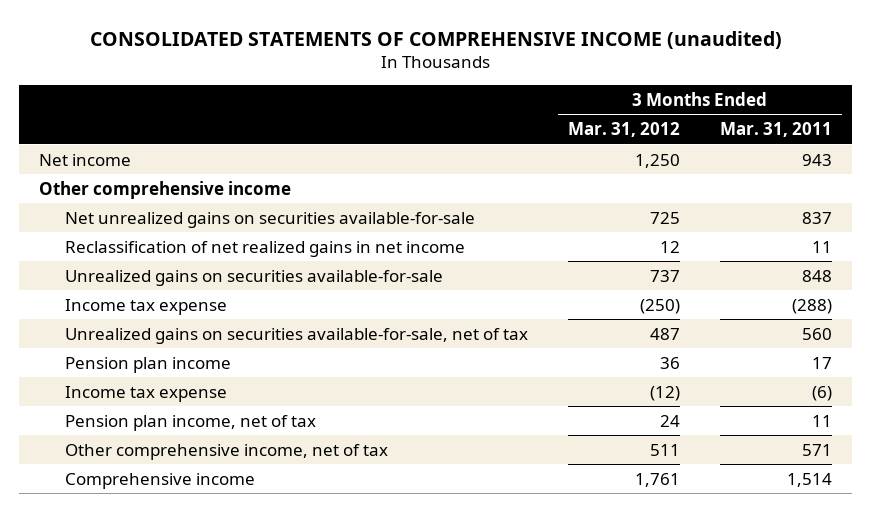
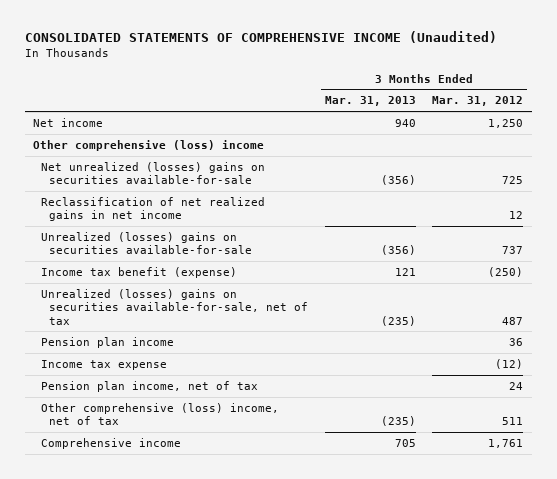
[89,30,782,49] CONSOLIDATED STATEMENTS OF COMPREHENSIVE INCOME (unaudited) -> [25,31,498,44] CONSOLIDATED STATEMENTS OF COMPREHENSIVE INCOME (Unaudited)
[720,122,833,138] Mar. 31, 2011 -> none
none -> [324,96,416,107] Mar. 31, 2013
[39,180,292,199] Other comprehensive income -> [33,139,265,151] Other comprehensive (loss) income
[65,211,476,228] Net unrealized gains on securities available-for-sale -> [41,161,266,185] Net unrealized (losses) gains on securities available-for-sale
[65,269,444,286] Unrealized gains on securities available-for-sale -> [41,231,253,255] Unrealized (losses) gains on securities available-for-sale
[65,298,228,315] Income tax expense -> [41,266,238,278] Income tax benefit (expense)
[65,327,529,344] Unrealized gains on securities available-for-sale, net of tax -> [41,288,309,325] Unrealized (losses) gains on securities available-for-sale, net of tax
[65,443,389,460] Other comprehensive income, net of tax -> [41,402,280,426] Other comprehensive (loss) income, net of tax

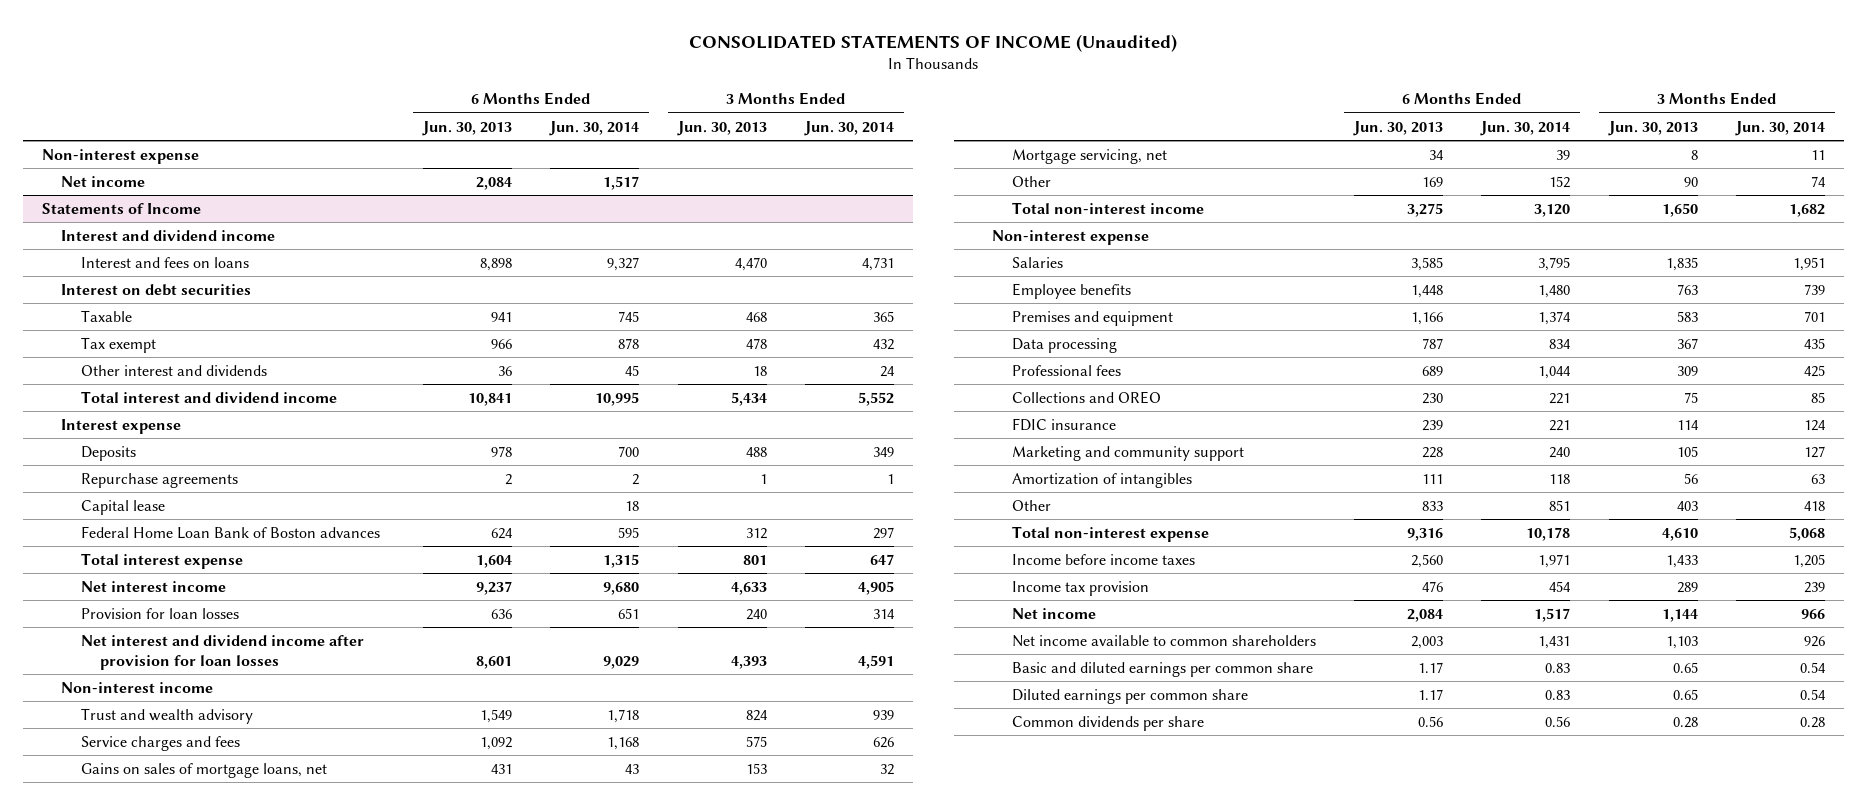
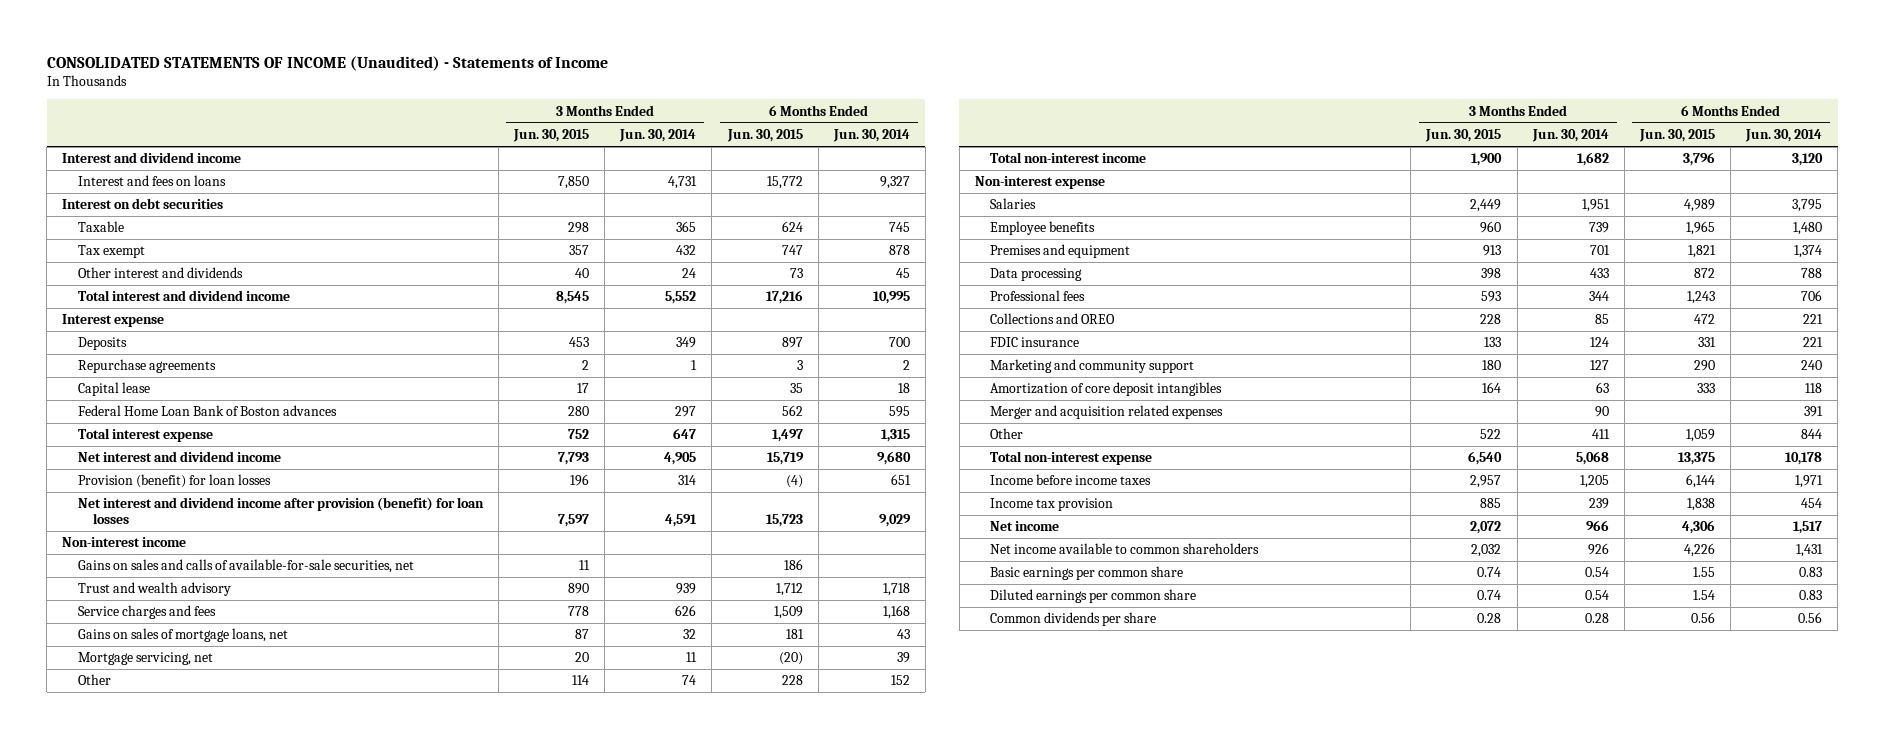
[689,33,1178,52] CONSOLIDATED STATEMENTS OF INCOME (Unaudited) -> [46,55,608,71] CONSOLIDATED STATEMENTS OF INCOME (Unaudited) - Statements of Income
[422,120,513,136] Jun. 30, 2013 -> none
[676,120,767,136] Jun. 30, 2013 -> none
none -> [513,128,590,142] Jun. 30, 2015
none -> [726,128,803,142] Jun. 30, 2015
[41,148,199,164] Non-interest expense -> none
[61,175,146,187] Net income -> none
[41,202,201,214] Statements of Income -> none
[80,580,226,592] Net interest income -> [77,451,281,463] Net interest and dividend income
[80,607,239,619] Provision for loan losses -> [77,474,271,489] Provision (benefit) for loan losses
[80,634,364,670] Net interest and dividend income after provision for loan losses -> [77,497,484,525] Net interest and dividend income after provision (benefit) for loan losses
none -> [77,559,414,574] Gains on sales and calls of available-for-sale securities, net
[1549,338,1572,349] 834 -> [1801,268,1823,279] 788
[1803,337,1825,349] 435 -> [1589,268,1609,279] 433
[1538,365,1572,379] 1,044 -> [1801,290,1823,302] 706
[1803,364,1825,377] 425 -> [1588,291,1609,302] 344
[1011,472,1192,488] Amortization of intangibles -> [990,382,1223,397] Amortization of core deposit intangibles
none -> [990,405,1224,420] Merger and acquisition related expenses
[1549,499,1571,511] 851 -> [1801,429,1823,440] 844
[1803,500,1825,511] 418 -> [1591,429,1610,440] 411
[1011,661,1313,677] Basic and diluted earnings per common share -> [990,566,1184,581] Basic earnings per common share

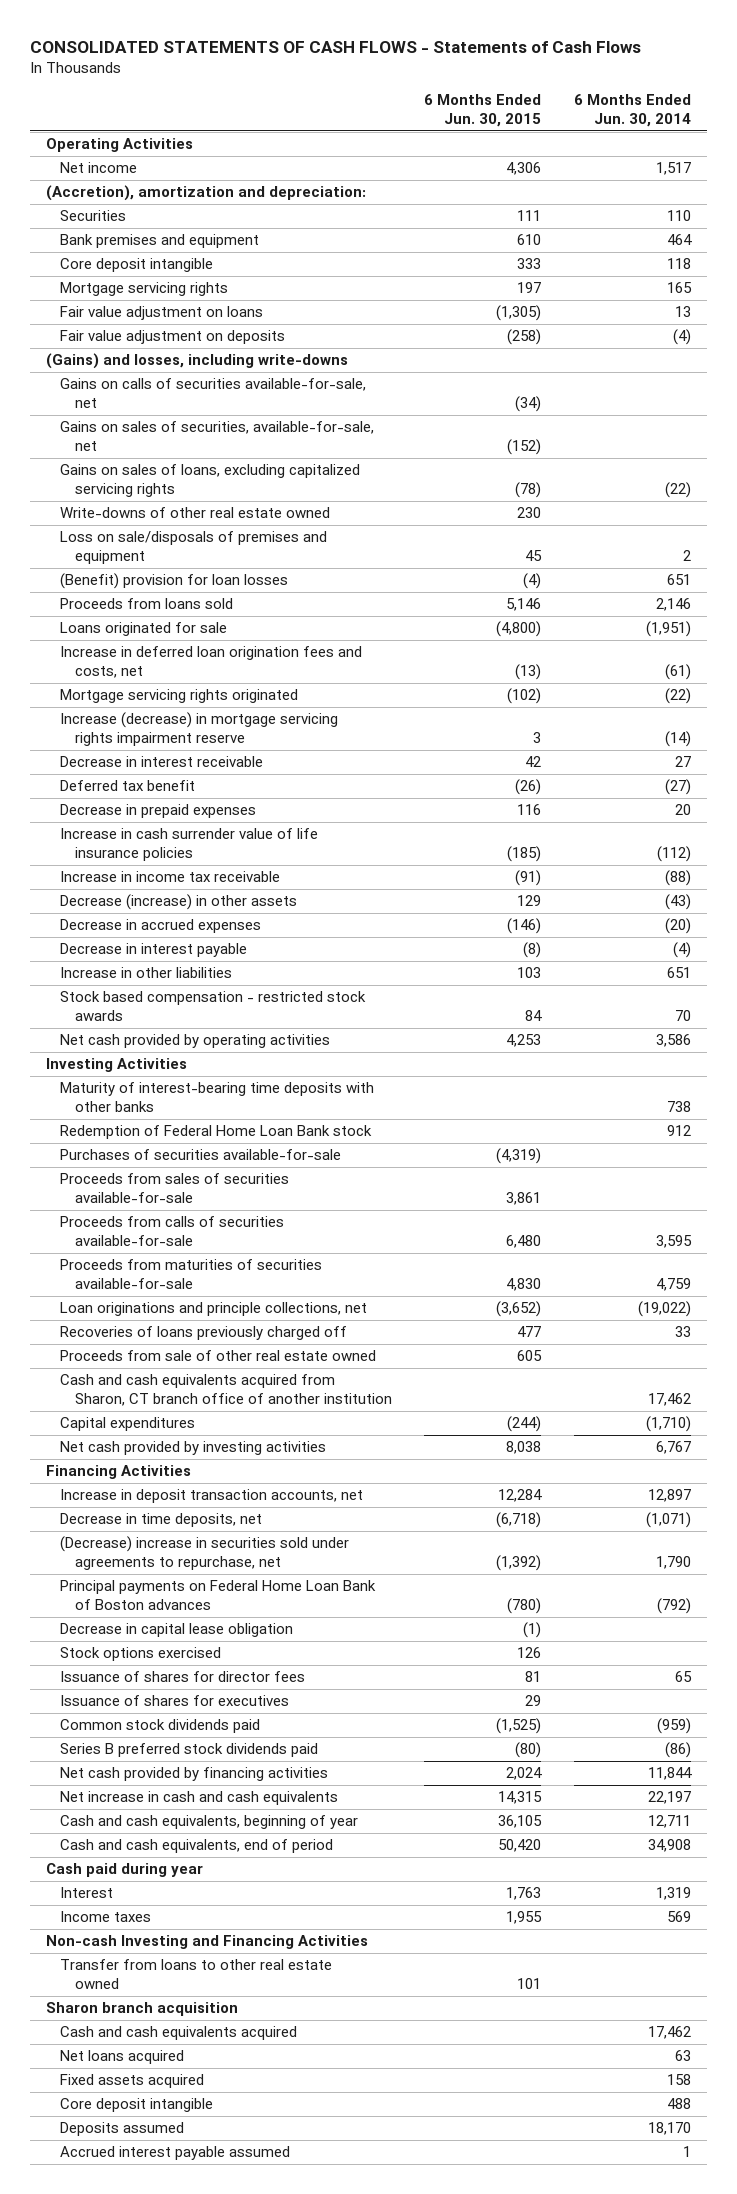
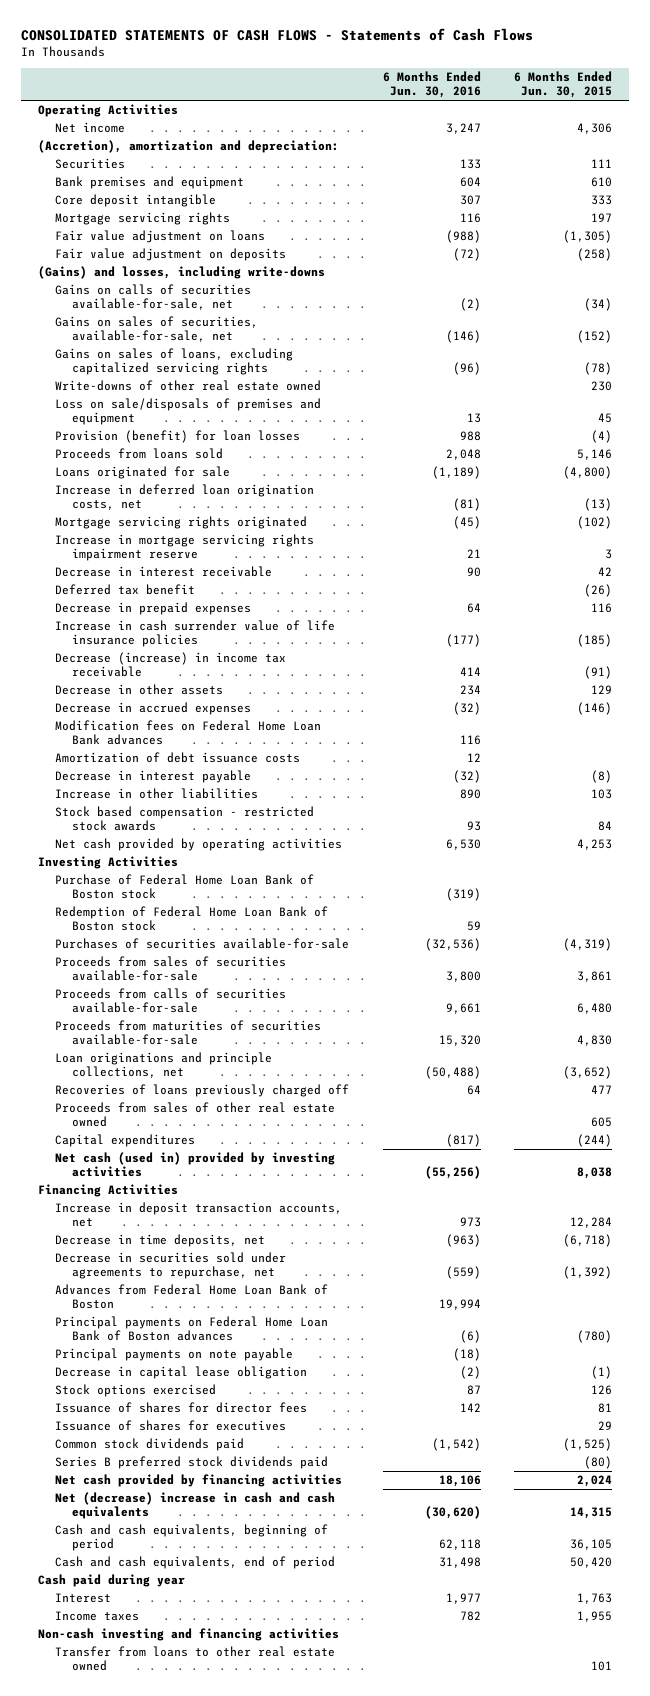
[574,94,692,127] 6 Months Ended Jun. 30, 2014 -> none
none -> [382,71,481,99] 6 Months Ended Jun. 30, 2016
[60,573,289,590] (Benefit) provision for loan losses -> [55,430,301,444] Provision (benefit) for loan losses
[60,646,363,678] Increase in deferred loan origination fees and costs, net -> [55,484,315,511] Increase in deferred loan origination costs, net
[60,712,339,746] Increase (decrease) in mortgage servicing rights impairment reserve -> [55,534,315,562] Increase in mortgage servicing rights impairment reserve
[60,871,281,883] Increase in income tax receivable -> [55,652,287,678] Decrease (increase) in income tax receivable
[60,894,298,911] Decrease (increase) in other assets -> [55,684,224,696] Decrease in other assets
none -> [55,720,322,746] Modification fees on Federal Home Loan Bank advances
none -> [55,752,301,764] Amortization of debt issuance costs
[60,1082,375,1112] Maturity of interest-bearing time deposits with other banks -> none
none -> [55,874,315,900] Purchase of Federal Home Loan Bank of Boston stock
[60,1125,373,1140] Redemption of Federal Home Loan Bank stock -> [55,906,329,932] Redemption of Federal Home Loan Bank of Boston stock
[60,1374,392,1406] Cash and cash equivalents acquired from Sharon, CT branch office of another institution -> none
[60,1350,377,1362] Proceeds from sale of other real estate owned -> [55,1102,336,1128] Proceeds from sales of other real estate owned
[60,1441,327,1456] Net cash provided by investing activities -> [55,1152,336,1178] Net cash (used in) provided by investing activities
[60,1536,350,1570] (Decrease) increase in securities sold under agreements to repurchase, net -> [55,1252,287,1280] Decrease in securities sold under agreements to repurchase, net
none -> [55,1284,329,1310] Advances from Federal Home Loan Bank of Boston
none -> [55,1348,294,1362] Principal payments on note payable
[60,1791,339,1806] Net increase in cash and cash equivalents -> [55,1492,336,1520] Net (decrease) increase in cash and cash equivalents
[60,1815,359,1830] Cash and cash equivalents, beginning of year -> [55,1524,329,1552] Cash and cash equivalents, beginning of period
[46,1935,369,1950] Non-cash Investing and Financing Activities -> [37,1628,339,1642] Non-cash investing and financing activities
[46,2002,239,2017] Sharon branch acquisition -> none
[60,2026,298,2041] Cash and cash equivalents acquired -> none
[60,2050,185,2065] Net loans acquired -> none
[60,2074,205,2089] Fixed assets acquired -> none
[60,2098,214,2113] Core deposit intangible -> none
[60,2122,185,2137] Deposits assumed -> none
[60,2146,291,2161] Accrued interest payable assumed -> none

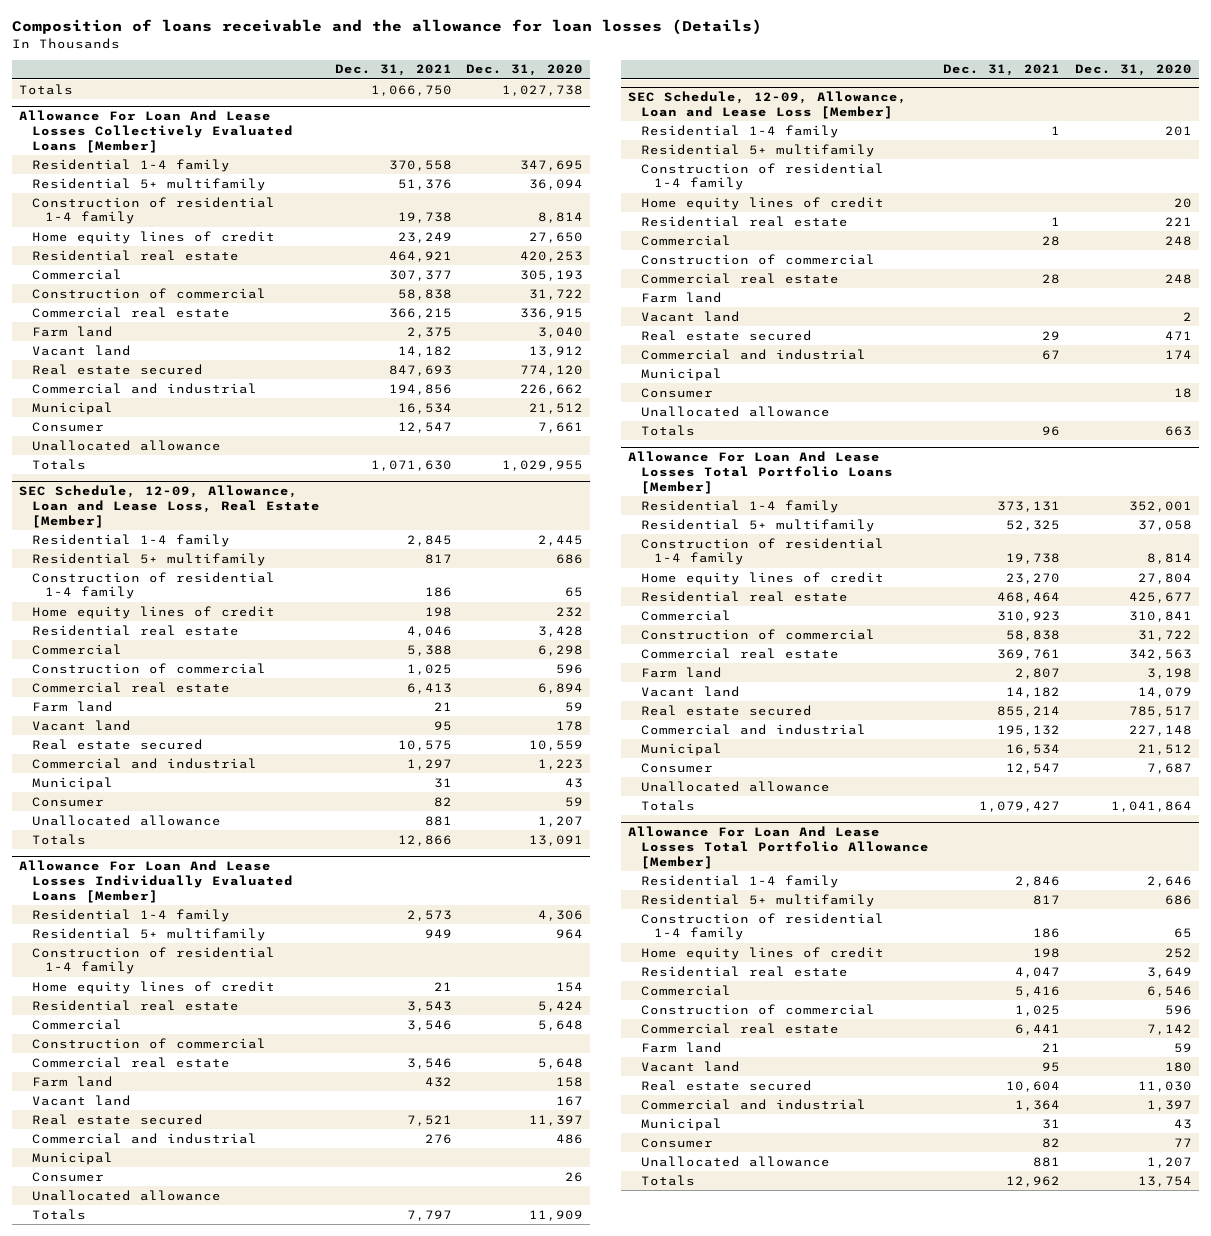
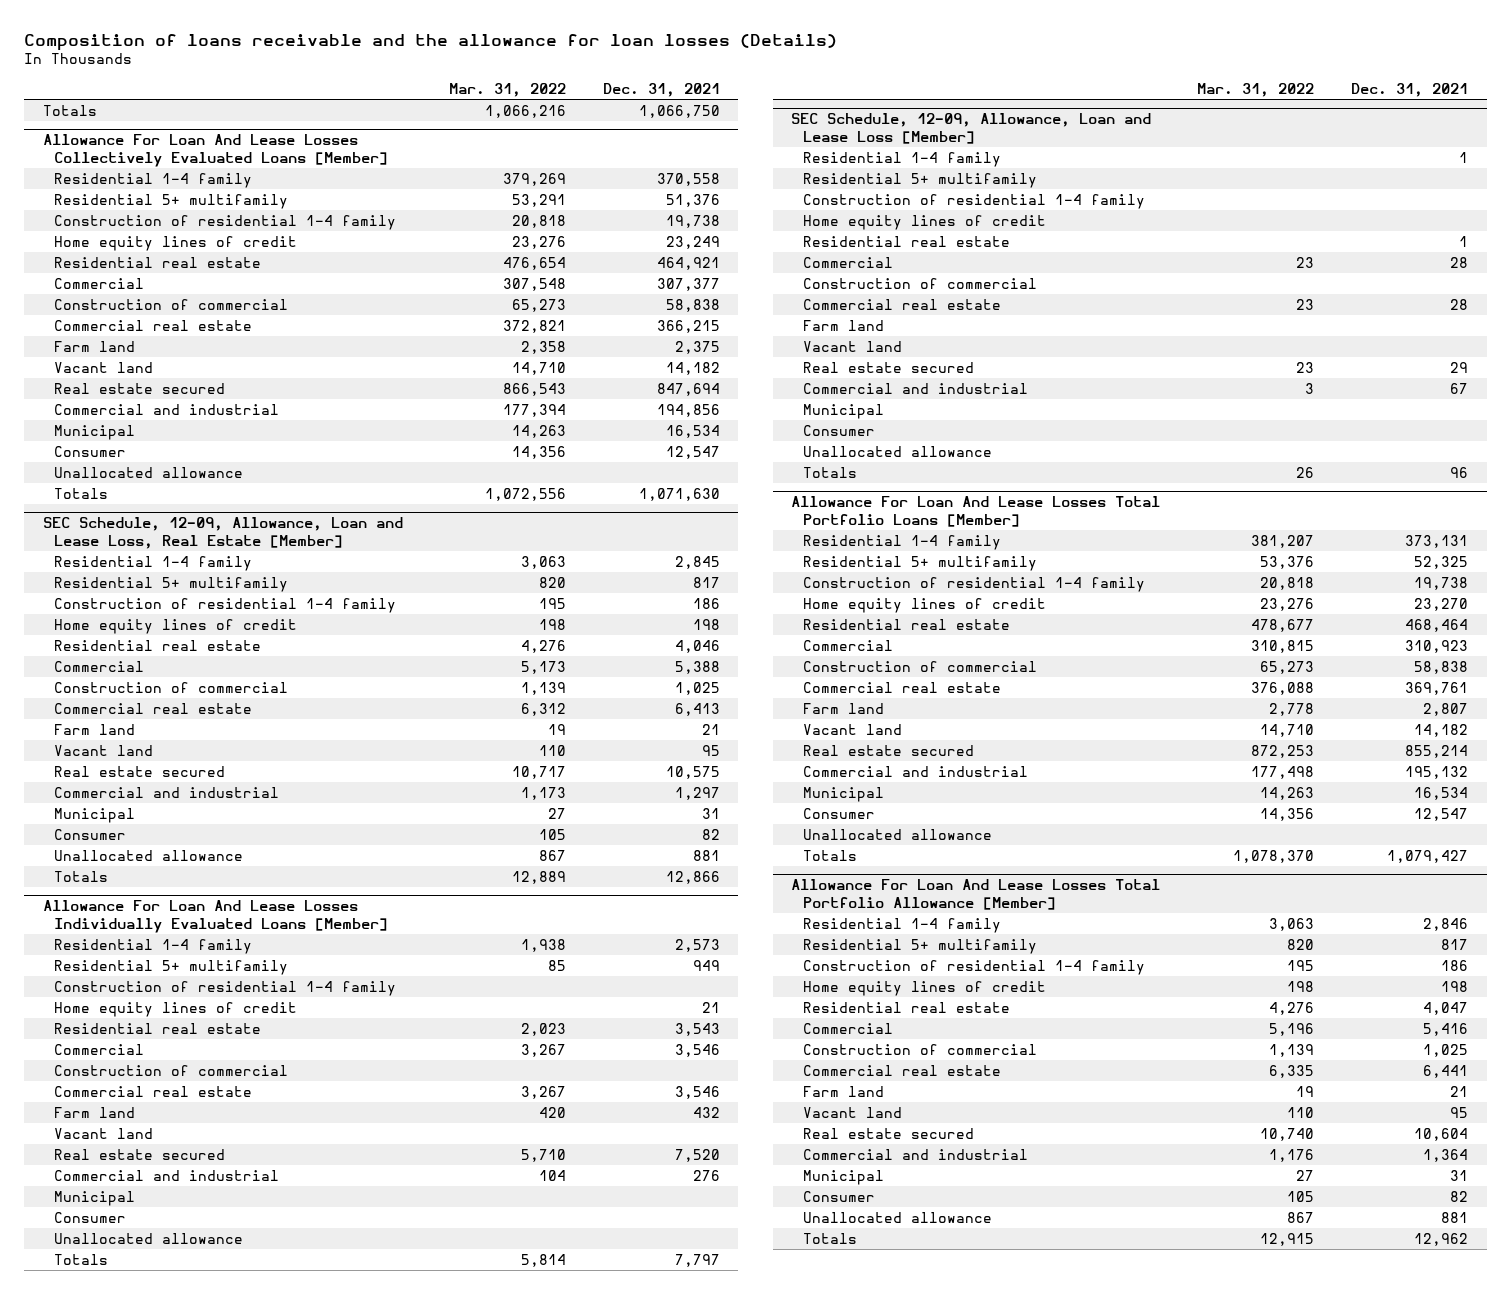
[466,64,584,77] Dec. 31, 2020 -> none
none -> [448,82,566,97] Mar. 31, 2022
[388,364,452,376] 847,693 -> [656,382,720,396] 847,694
[406,1114,452,1126] 7,521 -> [674,1148,720,1162] 7,520

